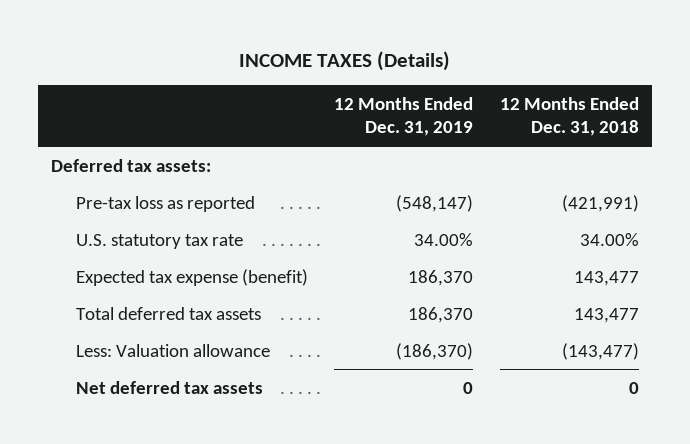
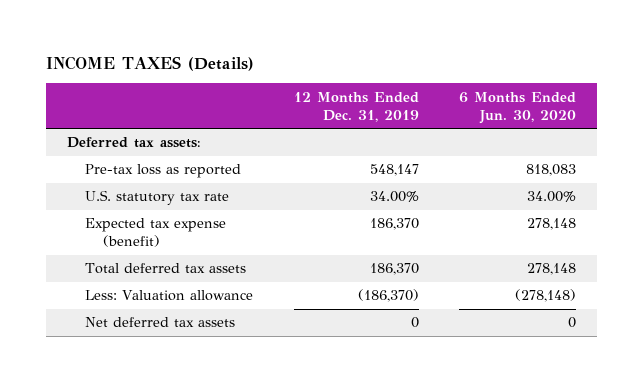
[499,96,639,137] 12 Months Ended Dec. 31, 2018 -> none
none -> [459,91,577,124] 6 Months Ended Jun. 30, 2020
[396,194,474,212] (548,147) -> [369,164,419,177] 548,147

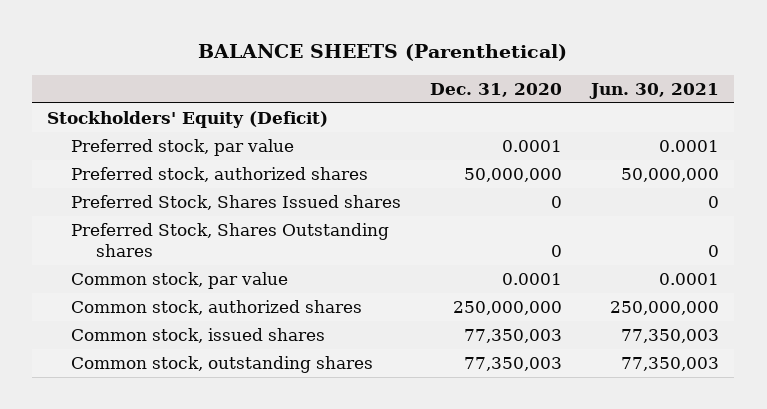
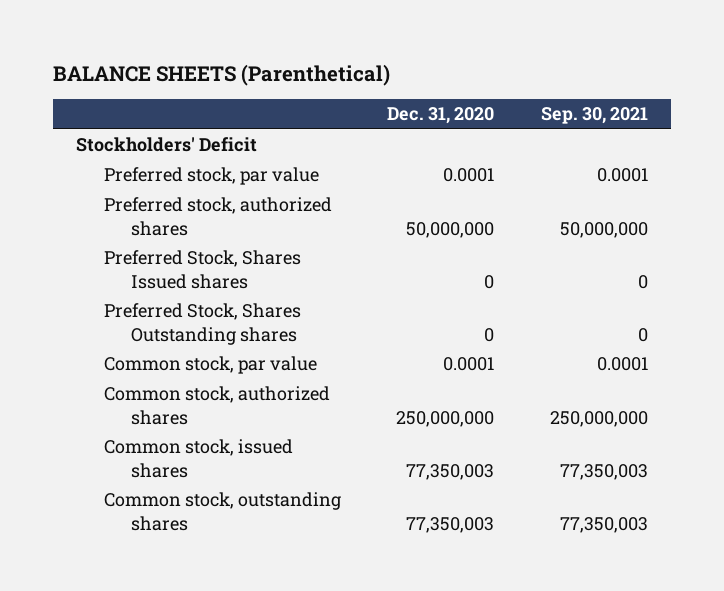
[589,83,720,100] Jun. 30, 2021 -> none
none -> [540,107,648,125] Sep. 30, 2021
[47,110,329,128] Stockholders' Equity (Deficit) -> [75,137,257,153] Stockholders' Deficit

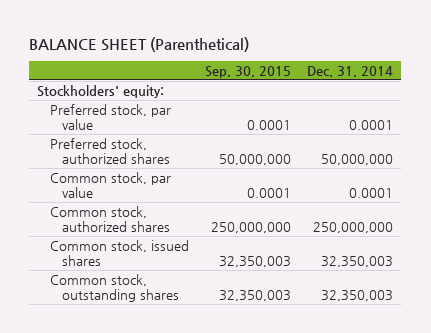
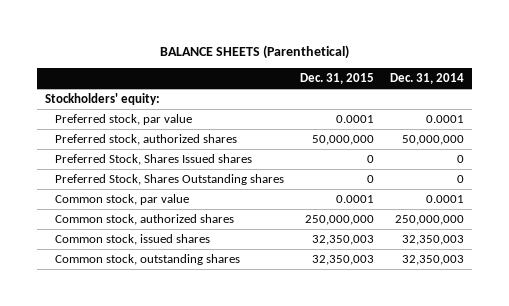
[29,36,250,52] BALANCE SHEET (Parenthetical) -> [159,45,349,60] BALANCE SHEETS (Parenthetical)
[205,65,292,78] Sep. 30, 2015 -> none
none -> [300,73,375,85] Dec. 31, 2015
none -> [55,153,253,165] Preferred Stock, Shares Issued shares
none -> [55,173,285,185] Preferred Stock, Shares Outstanding shares

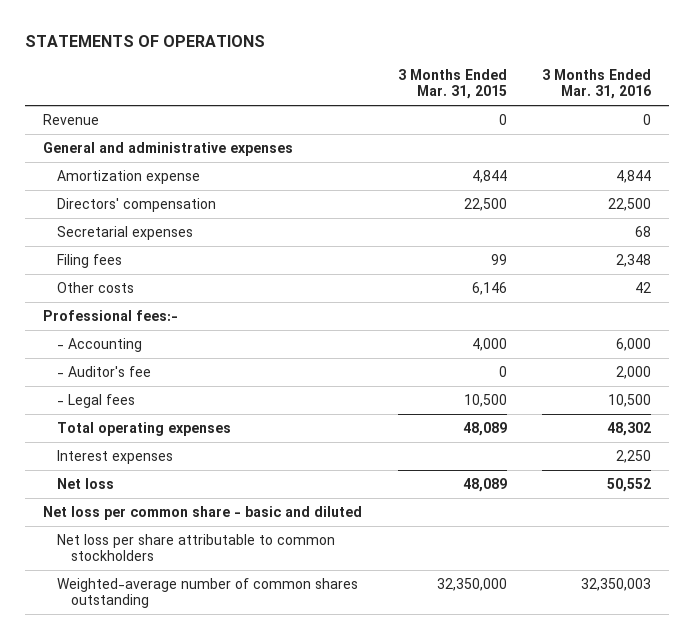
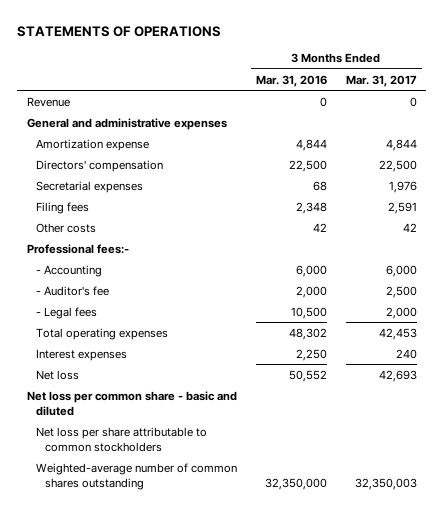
[397,68,507,100] 3 Months Ended Mar. 31, 2015 -> none
none -> [345,74,417,87] Mar. 31, 2017
[581,577,652,591] 32,350,003 -> [264,477,327,490] 32,350,000

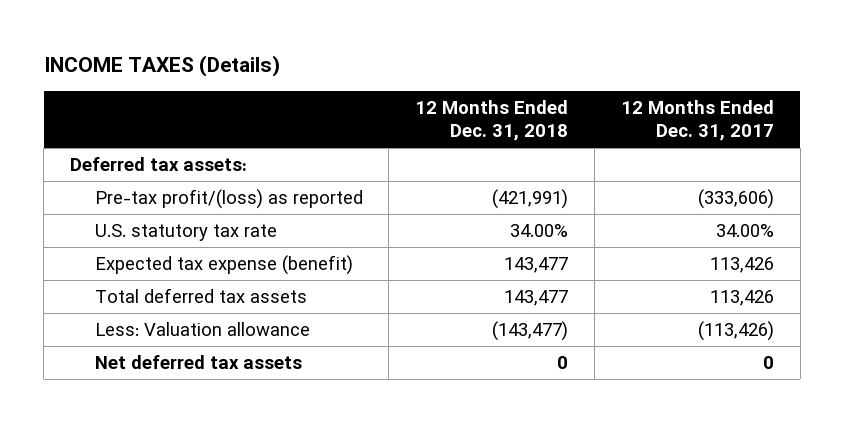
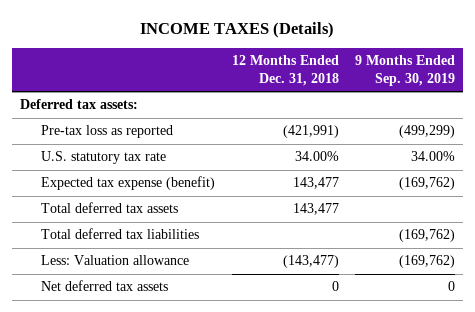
[620,99,774,142] 12 Months Ended Dec. 31, 2017 -> none
none -> [355,55,456,86] 9 Months Ended Sep. 30, 2019
[94,189,363,210] Pre-tax profit/(loss) as reported -> [41,125,174,139] Pre-tax loss as reported
none -> [41,228,200,240] Total deferred tax liabilities

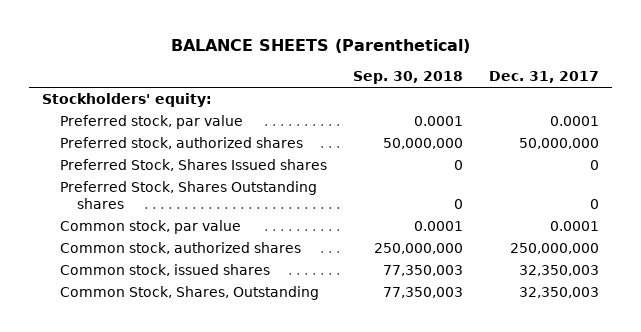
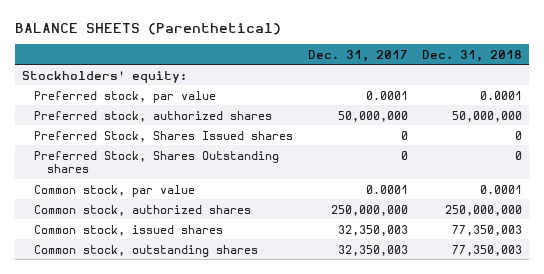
[352,71,463,85] Sep. 30, 2018 -> none
none -> [421,49,522,62] Dec. 31, 2018
[59,286,319,301] Common Stock, Shares, Outstanding -> [34,244,259,257] Common stock, outstanding shares

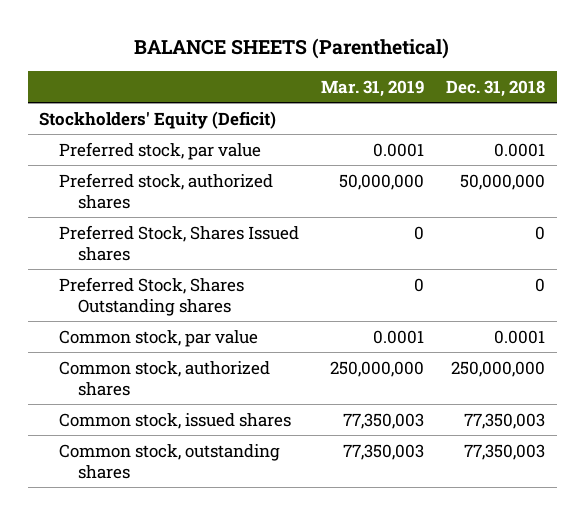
[307,49,408,62] Dec. 31, 2017 -> none
none -> [321,80,425,98] Mar. 31, 2019
[21,70,187,83] Stockholders' equity: -> [38,110,276,129] Stockholders' Equity (Deficit)

